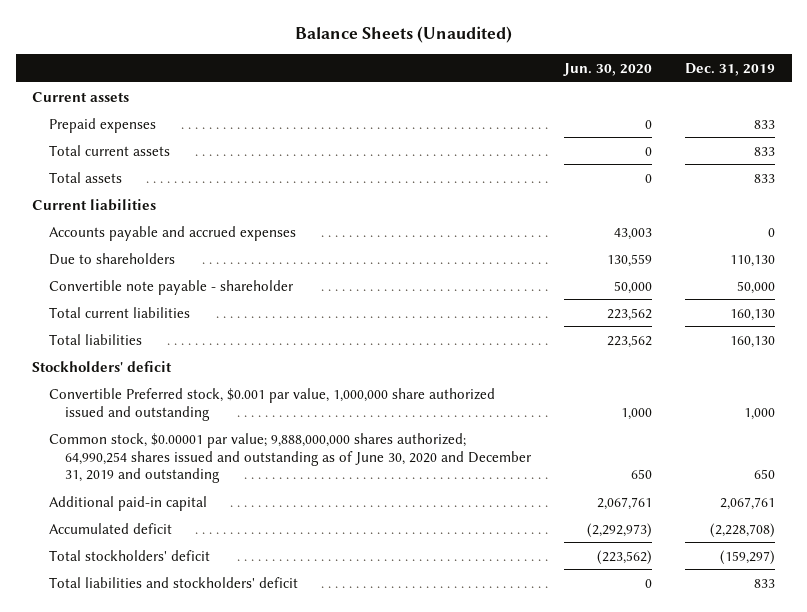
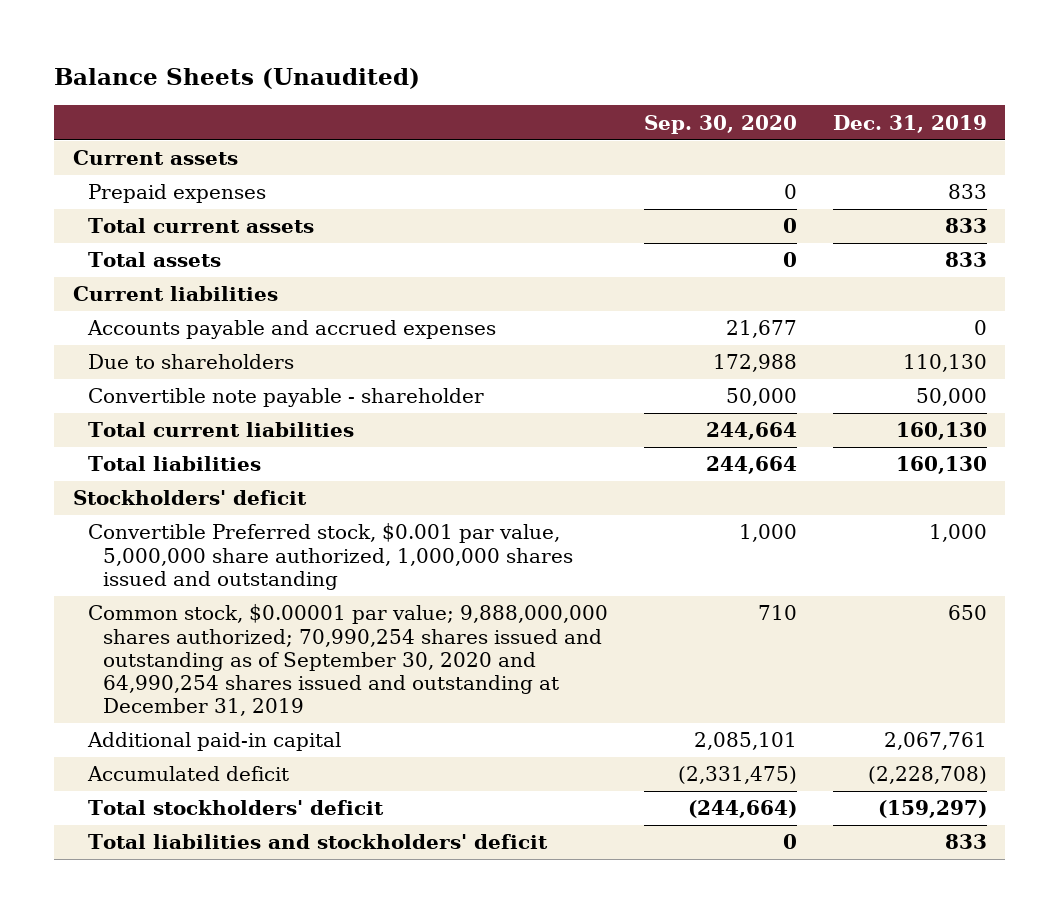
[563,63,653,77] Jun. 30, 2020 -> none
none -> [644,114,798,134] Sep. 30, 2020
[48,387,495,421] Convertible Preferred stock, $0.001 par value, 1,000,000 share authorized issued and outstanding -> [87,523,574,590] Convertible Preferred stock, $0.001 par value, 5,000,000 share authorized, 1,000,000 shares issued and outstanding
[48,432,533,484] Common stock, $0.00001 par value; 9,888,000,000 shares authorized; 64,990,254 shares issued and outstanding as of June 30, 2020 and December 31, 2019 and outstanding -> [87,604,608,717] Common stock, $0.00001 par value; 9,888,000,000 shares authorized; 70,990,254 shares issued and outstanding as of September 30, 2020 and 64,990,254 shares issued and outstanding at December 31, 2019

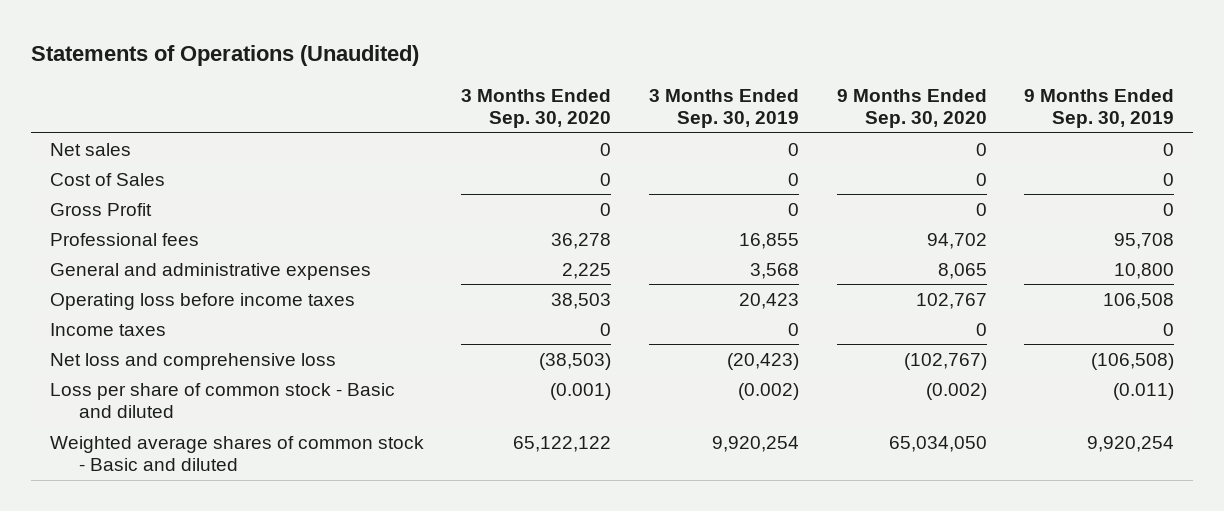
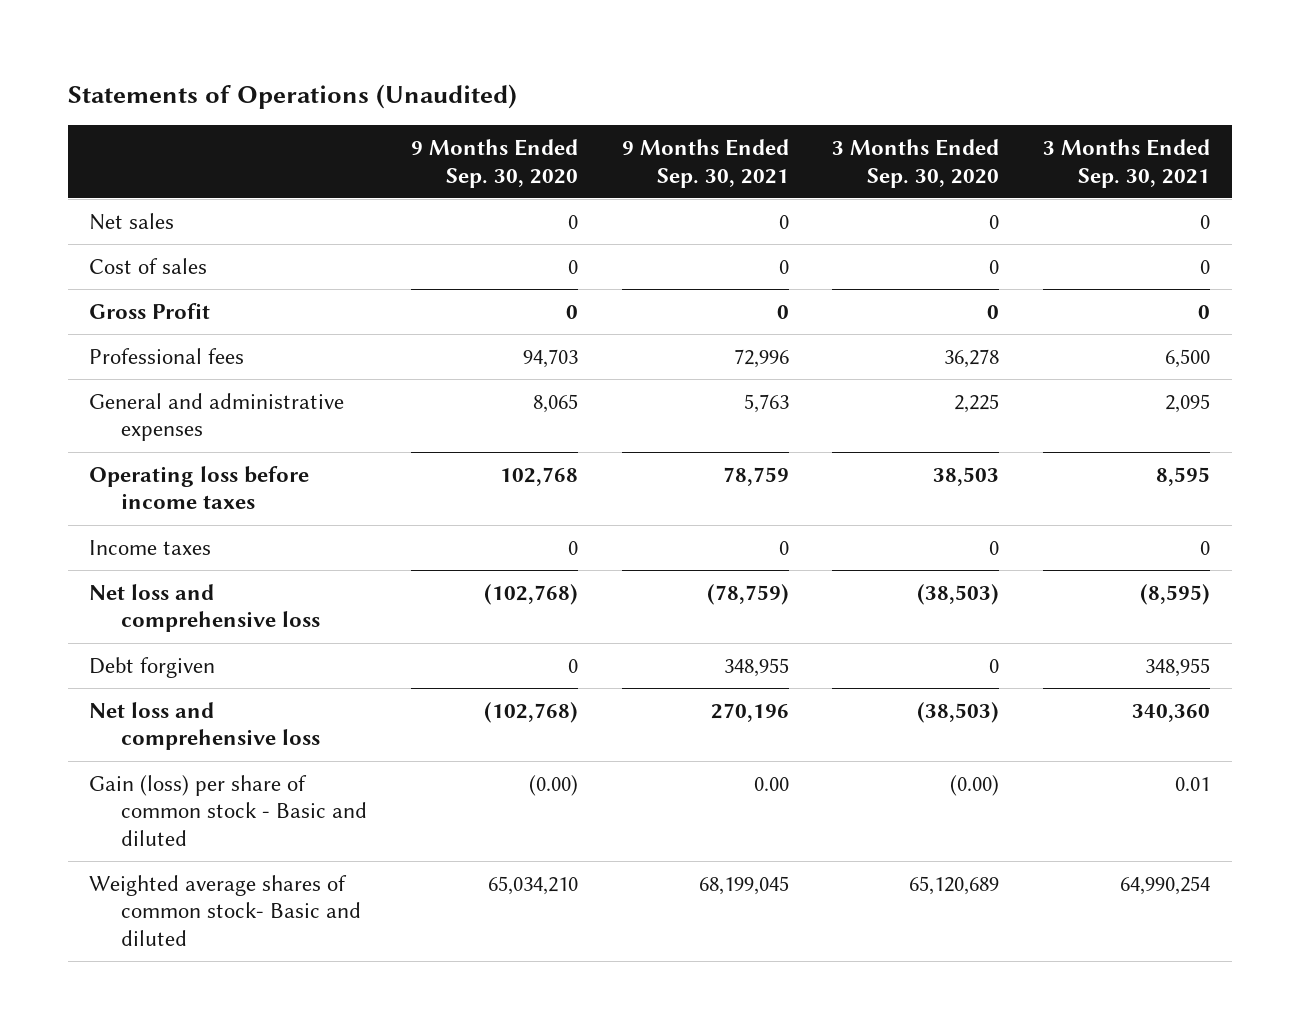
[649,89,800,129] 3 Months Ended Sep. 30, 2019 -> none
[1024,89,1175,129] 9 Months Ended Sep. 30, 2019 -> none
none -> [621,139,789,188] 9 Months Ended Sep. 30, 2021
none -> [1043,139,1211,188] 3 Months Ended Sep. 30, 2021
[49,172,165,186] Cost of Sales -> [89,257,208,274] Cost of sales
[926,232,987,249] 94,702 -> [523,348,579,368] 94,703
[915,292,987,309] 102,767 -> [500,466,579,486] 102,768
[903,352,987,370] (102,767) -> [484,583,579,605] (102,768)
none -> [89,656,216,678] Debt forgiven
none -> [89,701,321,751] Net loss and comprehensive loss
[49,382,395,419] Loss per share of common stock - Basic and diluted -> [89,774,368,847] Gain (loss) per share of common stock - Basic and diluted
[550,382,612,400] (0.001) -> [950,774,1000,796] (0.00)
[925,382,987,400] (0.002) -> [529,774,579,796] (0.00)
[49,435,424,472] Weighted average shares of common stock - Basic and diluted -> [89,874,362,947] Weighted average shares of common stock- Basic and diluted
[513,435,612,452] 65,122,122 -> [909,875,1000,895] 65,120,689
[888,435,987,452] 65,034,050 -> [488,875,579,895] 65,034,210

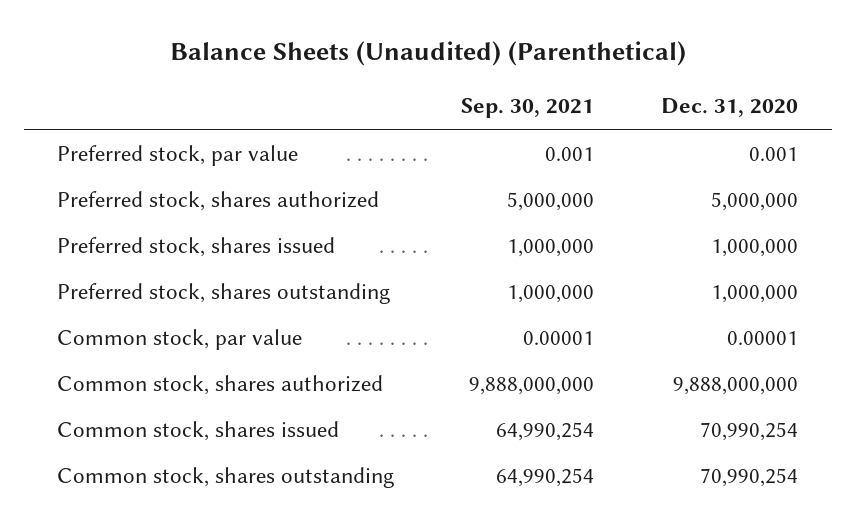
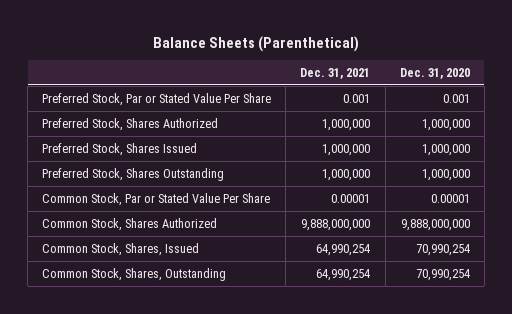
[169,40,686,66] Balance Sheets (Unaudited) (Parenthetical) -> [152,35,359,52] Balance Sheets (Parenthetical)
[461,98,595,119] Sep. 30, 2021 -> none
none -> [300,68,371,80] Dec. 31, 2021
[57,144,299,166] Preferred stock, par value -> [42,92,272,106] Preferred Stock, Par or Stated Value Per Share
[57,190,380,211] Preferred stock, shares authorized -> [42,117,219,131] Preferred Stock, Shares Authorized
[711,191,799,211] 5,000,000 -> [421,118,470,131] 1,000,000
[57,236,336,257] Preferred stock, shares issued -> [42,142,198,156] Preferred Stock, Shares Issued
[57,282,391,304] Preferred stock, shares outstanding -> [42,167,225,181] Preferred Stock, Shares Outstanding
[57,328,303,350] Common stock, par value -> [42,192,271,206] Common Stock, Par or Stated Value Per Share
[57,374,384,395] Common stock, shares authorized -> [42,217,218,231] Common Stock, Shares Authorized
[57,420,340,441] Common stock, shares issued -> [42,242,200,256] Common Stock, Shares, Issued
[57,466,395,488] Common stock, shares outstanding -> [42,267,227,281] Common Stock, Shares, Outstanding

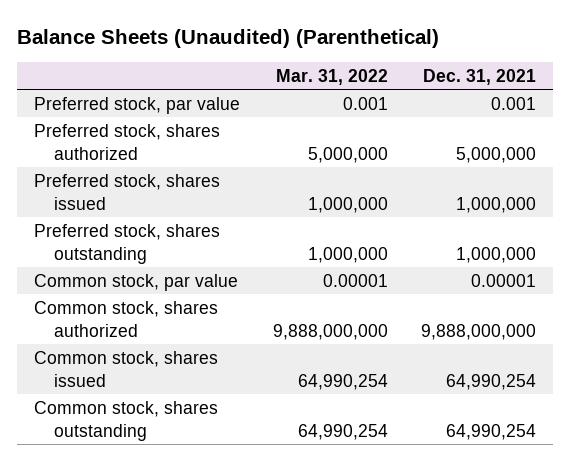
[152,35,359,52] Balance Sheets (Parenthetical) -> [16,29,439,49] Balance Sheets (Unaudited) (Parenthetical)
[399,68,470,80] Dec. 31, 2020 -> none
none -> [275,68,388,85] Mar. 31, 2022
[42,92,272,106] Preferred Stock, Par or Stated Value Per Share -> [33,96,240,114] Preferred stock, par value
[42,117,219,131] Preferred Stock, Shares Authorized -> [33,123,220,160] Preferred stock, shares authorized
[322,118,371,131] 1,000,000 -> [455,146,536,163] 5,000,000
[42,142,198,156] Preferred Stock, Shares Issued -> [33,173,220,210] Preferred stock, shares issued
[42,167,225,181] Preferred Stock, Shares Outstanding -> [33,223,220,264] Preferred stock, shares outstanding
[42,192,271,206] Common Stock, Par or Stated Value Per Share -> [33,273,238,291] Common stock, par value
[42,217,218,231] Common Stock, Shares Authorized -> [33,300,218,337] Common stock, shares authorized
[42,242,200,256] Common Stock, Shares, Issued -> [33,350,218,387] Common stock, shares issued
[42,267,227,281] Common Stock, Shares, Outstanding -> [33,400,218,441] Common stock, shares outstanding

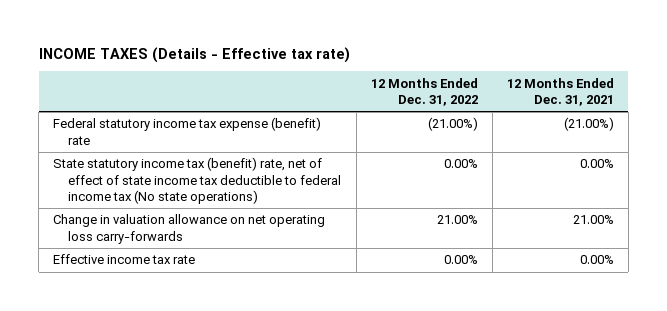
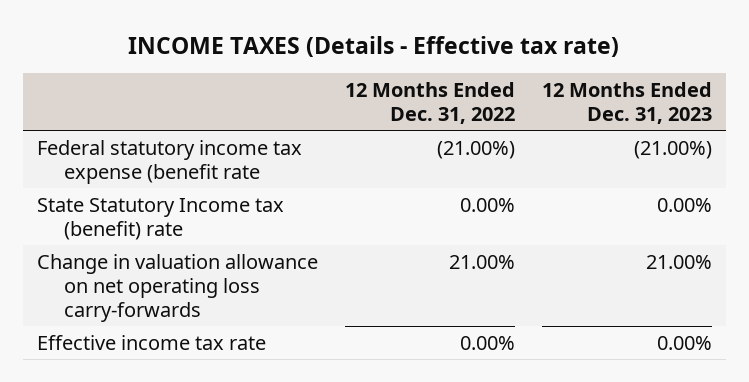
[506,77,614,106] 12 Months Ended Dec. 31, 2021 -> none
none -> [542,81,713,125] 12 Months Ended Dec. 31, 2023
[53,117,322,145] Federal statutory income tax expense (benefit) rate -> [36,139,302,184] Federal statutory income tax expense (benefit rate
[53,157,342,204] State statutory income tax (benefit) rate, net of effect of state income tax deductible to federal income tax (No state operations) -> [36,197,284,240] State Statutory Income tax (benefit) rate

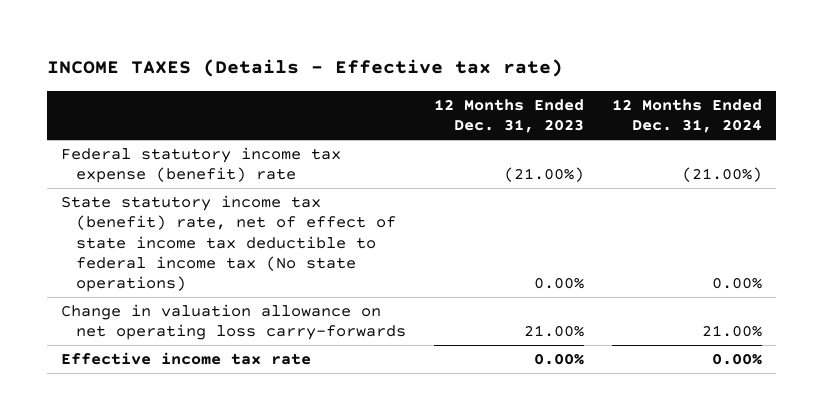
[344,81,515,125] 12 Months Ended Dec. 31, 2022 -> none
none -> [611,98,762,134] 12 Months Ended Dec. 31, 2024
[36,139,302,184] Federal statutory income tax expense (benefit rate -> [60,147,341,184] Federal statutory income tax expense (benefit) rate
[36,197,284,240] State Statutory Income tax (benefit) rate -> [60,195,396,292] State statutory income tax (benefit) rate, net of effect of state income tax deductible to federal income tax (No state operations)

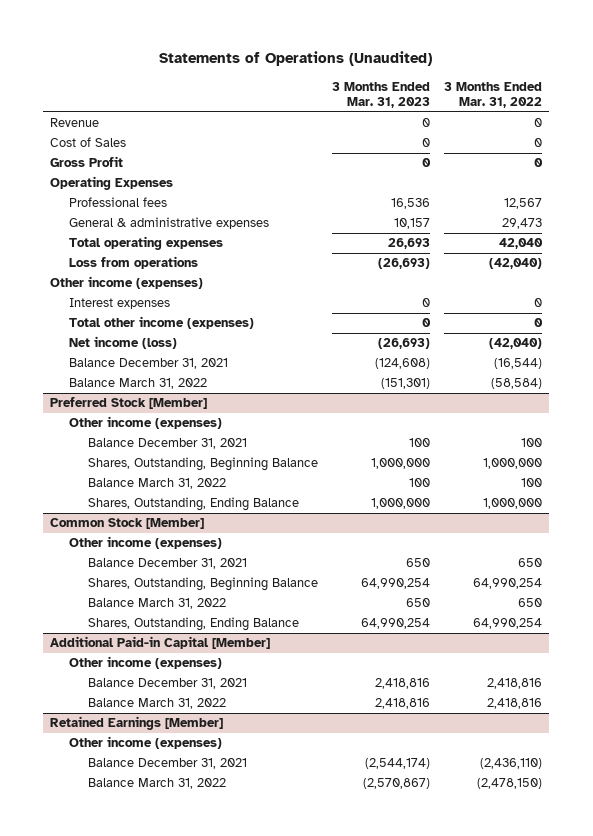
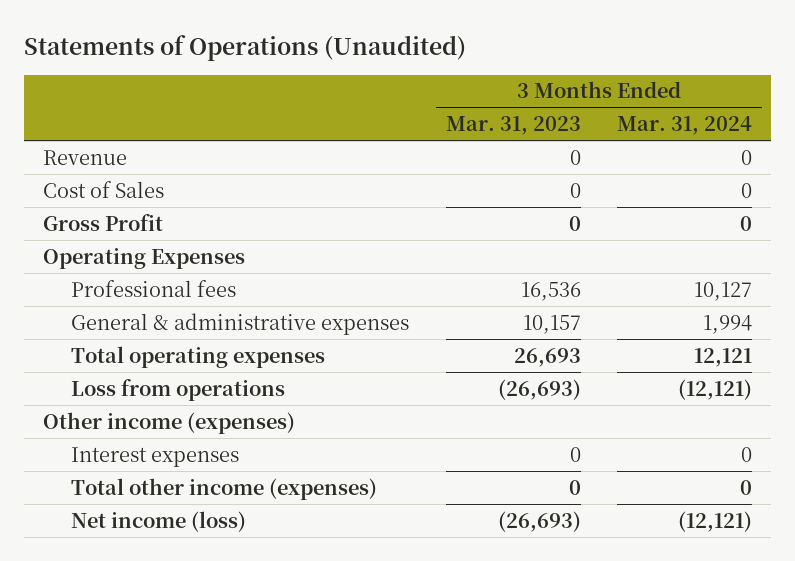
[444,81,543,108] 3 Months Ended Mar. 31, 2022 -> none
none -> [617,116,753,136] Mar. 31, 2024
[69,358,229,370] Balance December 31, 2021 -> none
[69,378,208,390] Balance March 31, 2022 -> none
[50,397,208,410] Preferred Stock [Member] -> none
[69,416,223,430] Other income (expenses) -> none
[88,438,248,450] Balance December 31, 2021 -> none
[88,457,319,472] Shares, Outstanding, Beginning Balance -> none
[88,478,227,490] Balance March 31, 2022 -> none
[88,497,300,512] Shares, Outstanding, Ending Balance -> none
[50,518,205,530] Common Stock [Member] -> none
[69,536,223,550] Other income (expenses) -> none
[88,558,248,570] Balance December 31, 2021 -> none
[88,577,319,592] Shares, Outstanding, Beginning Balance -> none
[88,598,227,610] Balance March 31, 2022 -> none
[88,617,300,632] Shares, Outstanding, Ending Balance -> none
[50,636,271,650] Additional Paid-in Capital [Member] -> none
[69,656,223,670] Other income (expenses) -> none
[88,678,248,690] Balance December 31, 2021 -> none
[88,698,227,710] Balance March 31, 2022 -> none
[50,716,224,731] Retained Earnings [Member] -> none
[69,736,223,750] Other income (expenses) -> none
[88,758,248,770] Balance December 31, 2021 -> none
[88,778,227,790] Balance March 31, 2022 -> none

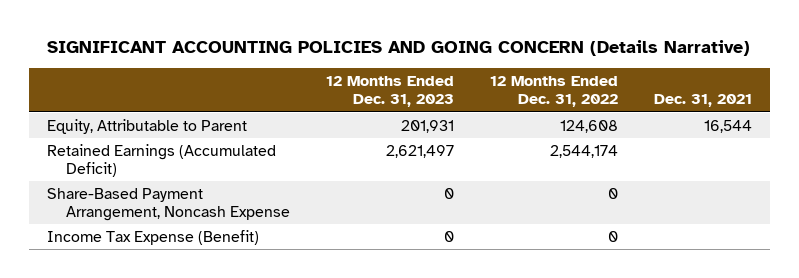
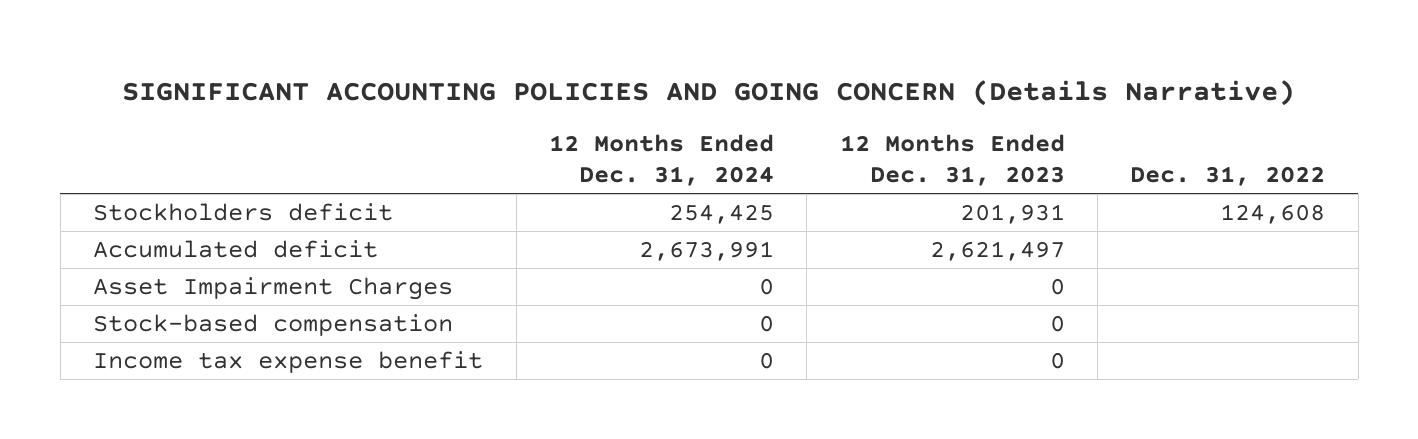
[490,75,619,108] 12 Months Ended Dec. 31, 2022 -> none
[654,94,753,108] Dec. 31, 2021 -> none
none -> [548,134,774,187] 12 Months Ended Dec. 31, 2024
none -> [1130,166,1326,187] Dec. 31, 2022
[46,118,247,134] Equity, Attributable to Parent -> [93,203,394,222] Stockholders deficit
[46,143,276,178] Retained Earnings (Accumulated Deficit) -> [93,240,379,259] Accumulated deficit
none -> [93,277,454,301] Asset Impairment Charges
[46,187,291,222] Share-Based Payment Arrangement, Noncash Expense -> [93,314,454,337] Stock-based compensation
[46,229,259,245] Income Tax Expense (Benefit) -> [93,351,484,374] Income tax expense benefit

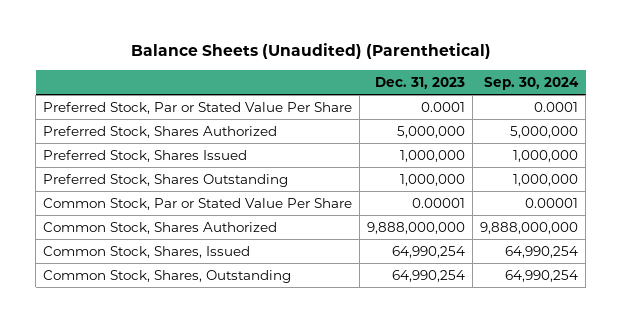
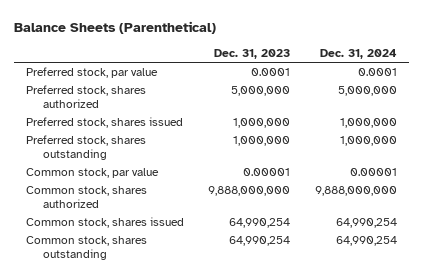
[130,43,491,60] Balance Sheets (Unaudited) (Parenthetical) -> [13,21,216,35] Balance Sheets (Parenthetical)
[484,76,580,90] Sep. 30, 2024 -> none
none -> [319,49,397,60] Dec. 31, 2024
[43,101,353,114] Preferred Stock, Par or Stated Value Per Share -> [25,67,158,79] Preferred stock, par value
[43,125,278,138] Preferred Stock, Shares Authorized -> [25,85,146,108] Preferred stock, shares authorized
[43,149,248,162] Preferred Stock, Shares Issued -> [25,117,183,129] Preferred stock, shares issued
[43,173,289,187] Preferred Stock, Shares Outstanding -> [25,135,146,160] Preferred stock, shares outstanding
[43,197,353,210] Common Stock, Par or Stated Value Per Share -> [25,168,159,179] Common stock, par value
[43,221,278,234] Common Stock, Shares Authorized -> [25,186,147,208] Common stock, shares authorized
[43,245,251,258] Common Stock, Shares, Issued -> [25,217,184,229] Common stock, shares issued
[43,269,292,283] Common Stock, Shares, Outstanding -> [25,236,147,260] Common stock, shares outstanding

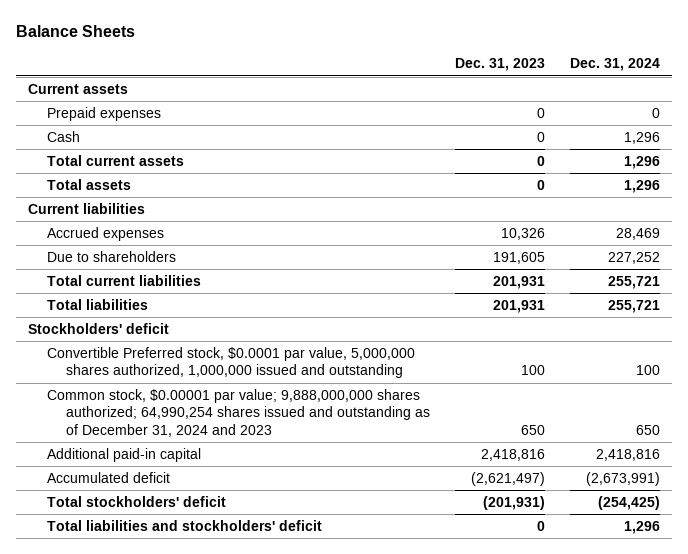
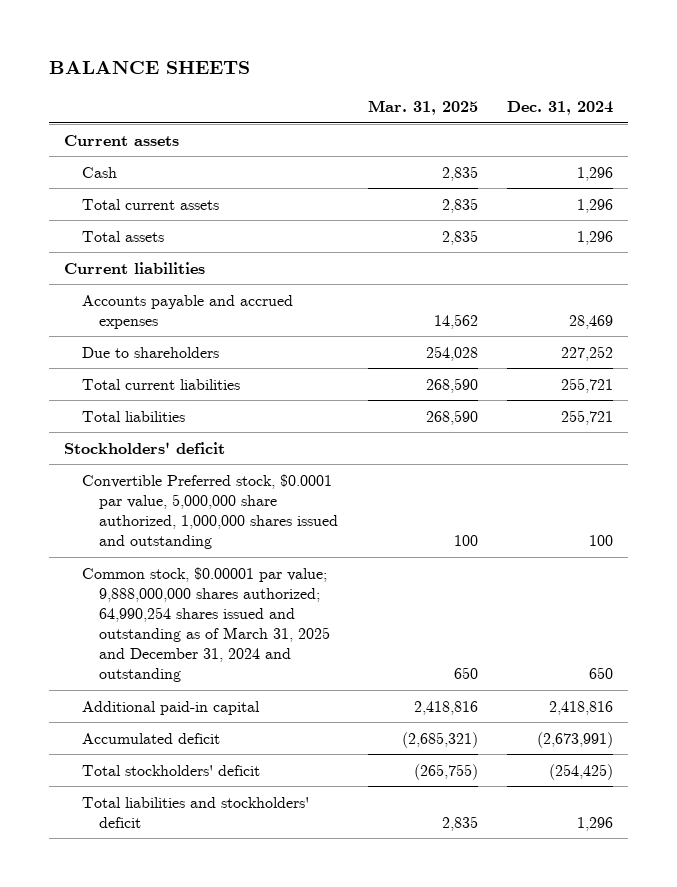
[16,25,136,38] Balance Sheets -> [49,61,251,75] BALANCE SHEETS
[454,58,545,72] Dec. 31, 2023 -> none
none -> [367,99,478,115] Mar. 31, 2025
[47,106,162,121] Prepaid expenses -> none
[47,226,165,241] Accrued expenses -> [81,294,293,329] Accounts payable and accrued expenses
[47,346,416,379] Convertible Preferred stock, $0.0001 par value, 5,000,000 shares authorized, 1,000,000 issued and outstanding -> [81,473,339,549] Convertible Preferred stock, $0.0001 par value, 5,000,000 share authorized, 1,000,000 shares issued and outstanding
[47,388,431,437] Common stock, $0.00001 par value; 9,888,000,000 shares authorized; 64,990,254 shares issued and outstanding as of December 31, 2024 and 2023 -> [81,566,331,683] Common stock, $0.00001 par value; 9,888,000,000 shares authorized; 64,990,254 shares issued and outstanding as of March 31, 2025 and December 31, 2024 and outstanding

